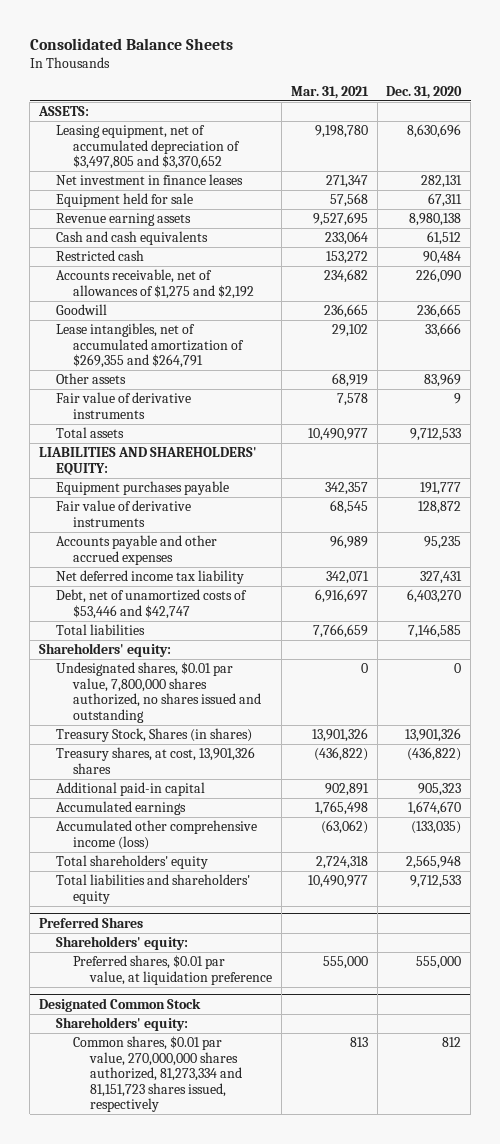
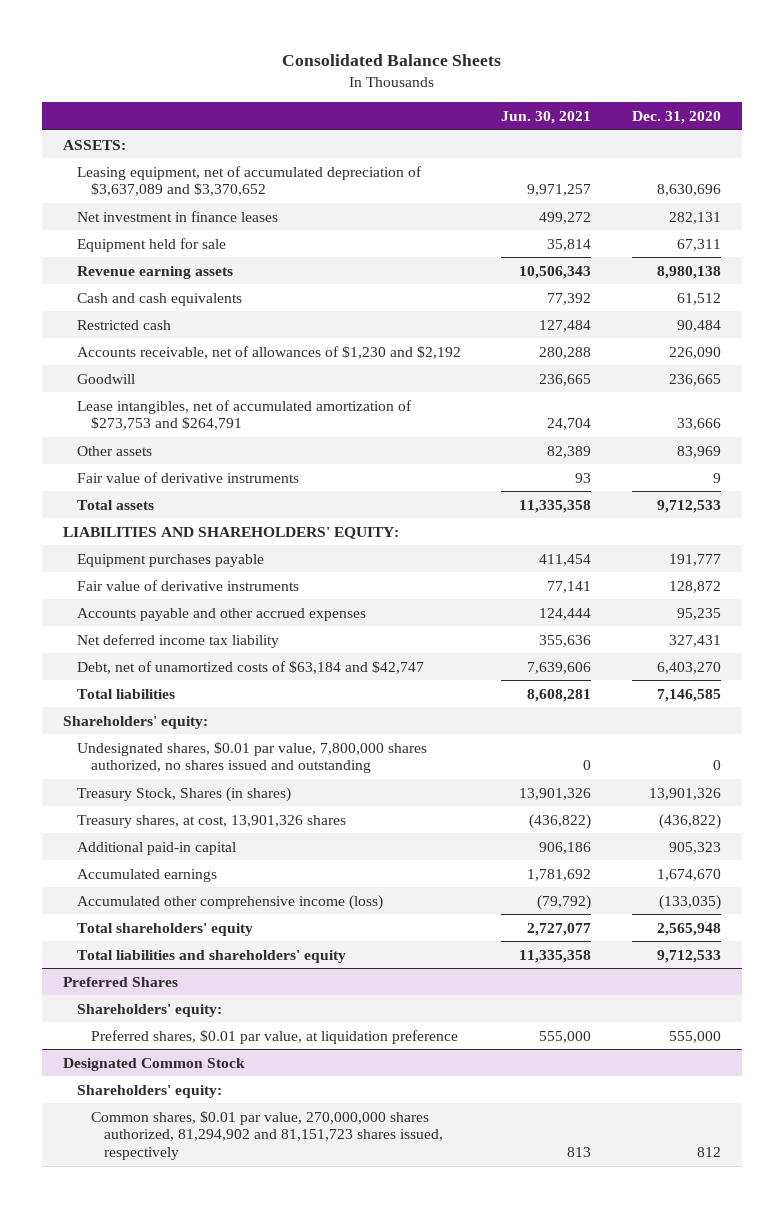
[290,85,369,99] Mar. 31, 2021 -> none
none -> [501,110,592,124] Jun. 30, 2021
[55,125,240,170] Leasing equipment, net of accumulated depreciation of $3,497,805 and $3,370,652 -> [76,165,422,197] Leasing equipment, net of accumulated depreciation of $3,637,089 and $3,370,652
[55,269,254,299] Accounts receivable, net of allowances of $1,275 and $2,192 -> [76,345,461,359] Accounts receivable, net of allowances of $1,230 and $2,192
[55,323,244,369] Lease intangibles, net of accumulated amortization of $269,355 and $264,791 -> [76,399,412,431] Lease intangibles, net of accumulated amortization of $273,753 and $264,791
[55,589,247,619] Debt, net of unamortized costs of $53,446 and $42,747 -> [76,660,424,674] Debt, net of unamortized costs of $63,184 and $42,747
[72,1036,242,1113] Common shares, $0.01 par value, 270,000,000 shares authorized, 81,273,334 and 81,151,723 shares issued, respectively -> [90,1110,444,1161] Common shares, $0.01 par value, 270,000,000 shares authorized, 81,294,902 and 81,151,723 shares issued, respectively

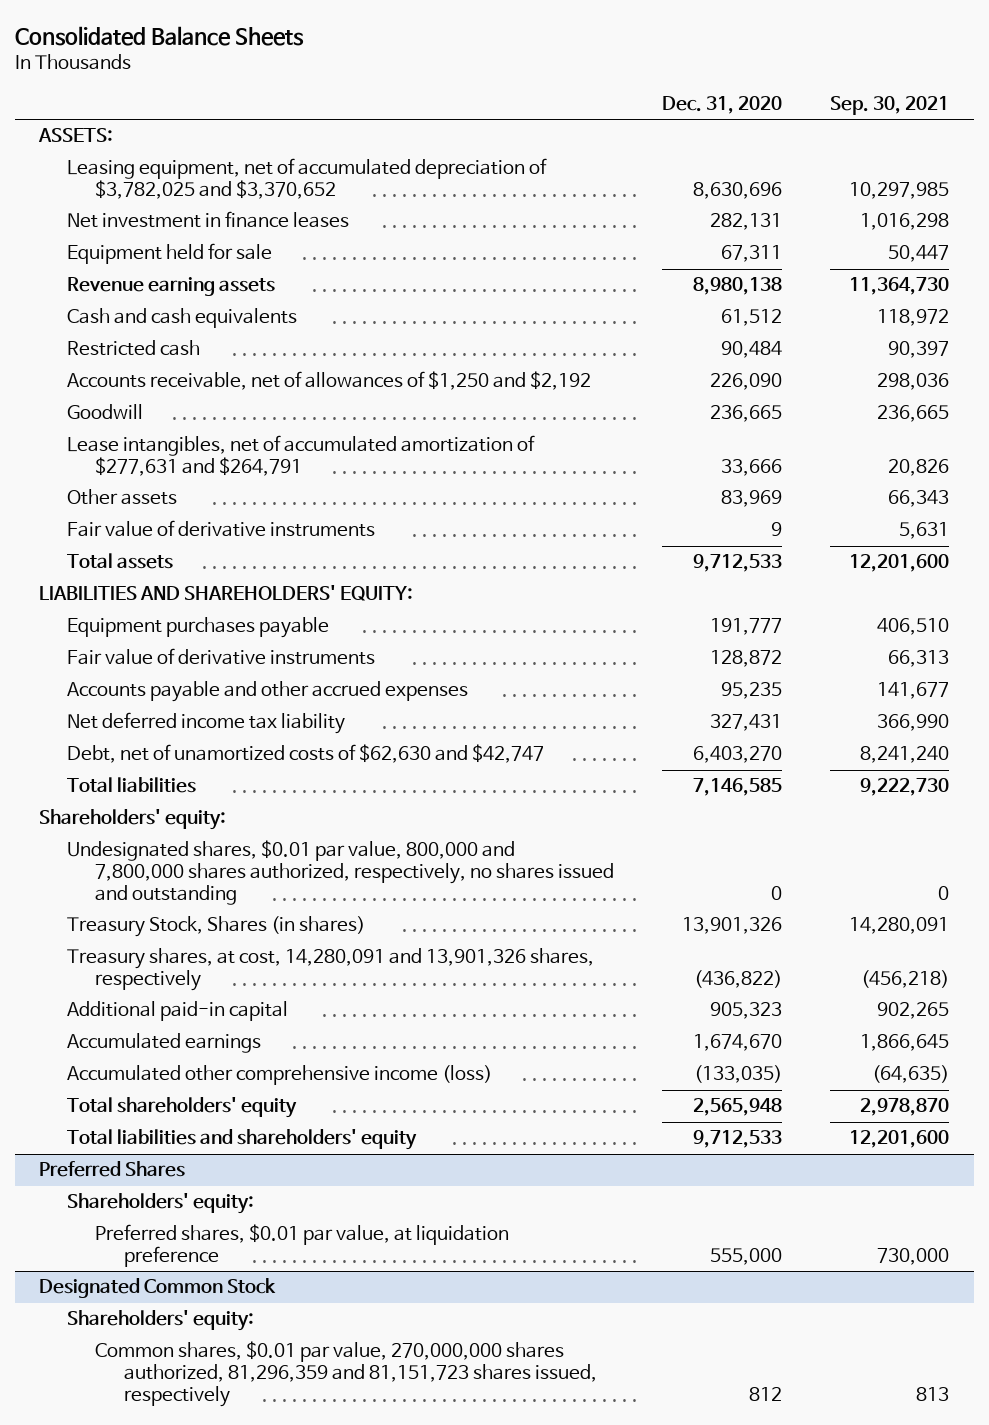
[501,110,592,124] Jun. 30, 2021 -> none
none -> [830,95,950,115] Sep. 30, 2021
[76,165,422,197] Leasing equipment, net of accumulated depreciation of $3,637,089 and $3,370,652 -> [67,158,548,200] Leasing equipment, net of accumulated depreciation of $3,782,025 and $3,370,652
[76,345,461,359] Accounts receivable, net of allowances of $1,230 and $2,192 -> [67,371,592,391] Accounts receivable, net of allowances of $1,250 and $2,192
[76,399,412,431] Lease intangibles, net of accumulated amortization of $273,753 and $264,791 -> [67,435,536,477] Lease intangibles, net of accumulated amortization of $277,631 and $264,791
[76,660,424,674] Debt, net of unamortized costs of $63,184 and $42,747 -> [67,744,545,764] Debt, net of unamortized costs of $62,630 and $42,747
[76,741,427,774] Undesignated shares, $0.01 par value, 7,800,000 shares authorized, no shares issued and outstanding -> [67,840,615,906] Undesignated shares, $0.01 par value, 800,000 and 7,800,000 shares authorized, respectively, no shares issued and outstanding
[76,814,346,828] Treasury shares, at cost, 13,901,326 shares -> [67,948,595,992] Treasury shares, at cost, 14,280,091 and 13,901,326 shares, respectively
[90,1110,444,1161] Common shares, $0.01 par value, 270,000,000 shares authorized, 81,294,902 and 81,151,723 shares issued, respectively -> [95,1341,597,1408] Common shares, $0.01 par value, 270,000,000 shares authorized, 81,296,359 and 81,151,723 shares issued, respectively

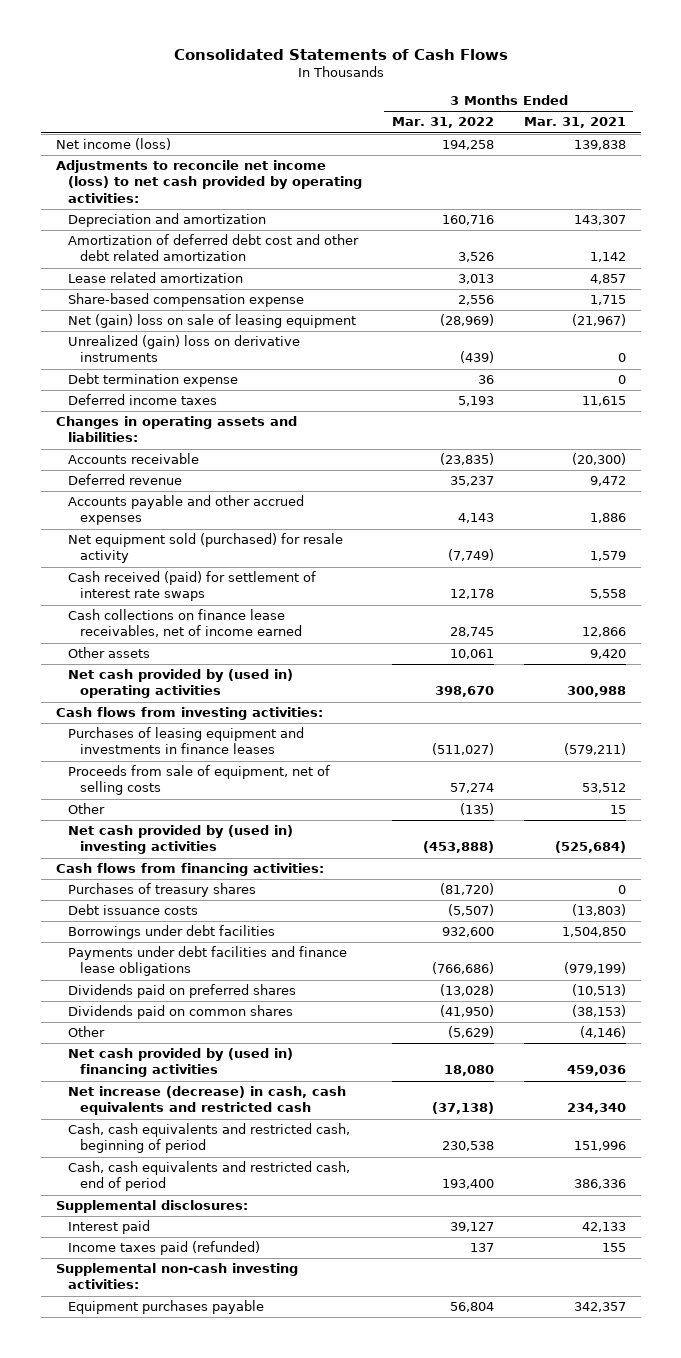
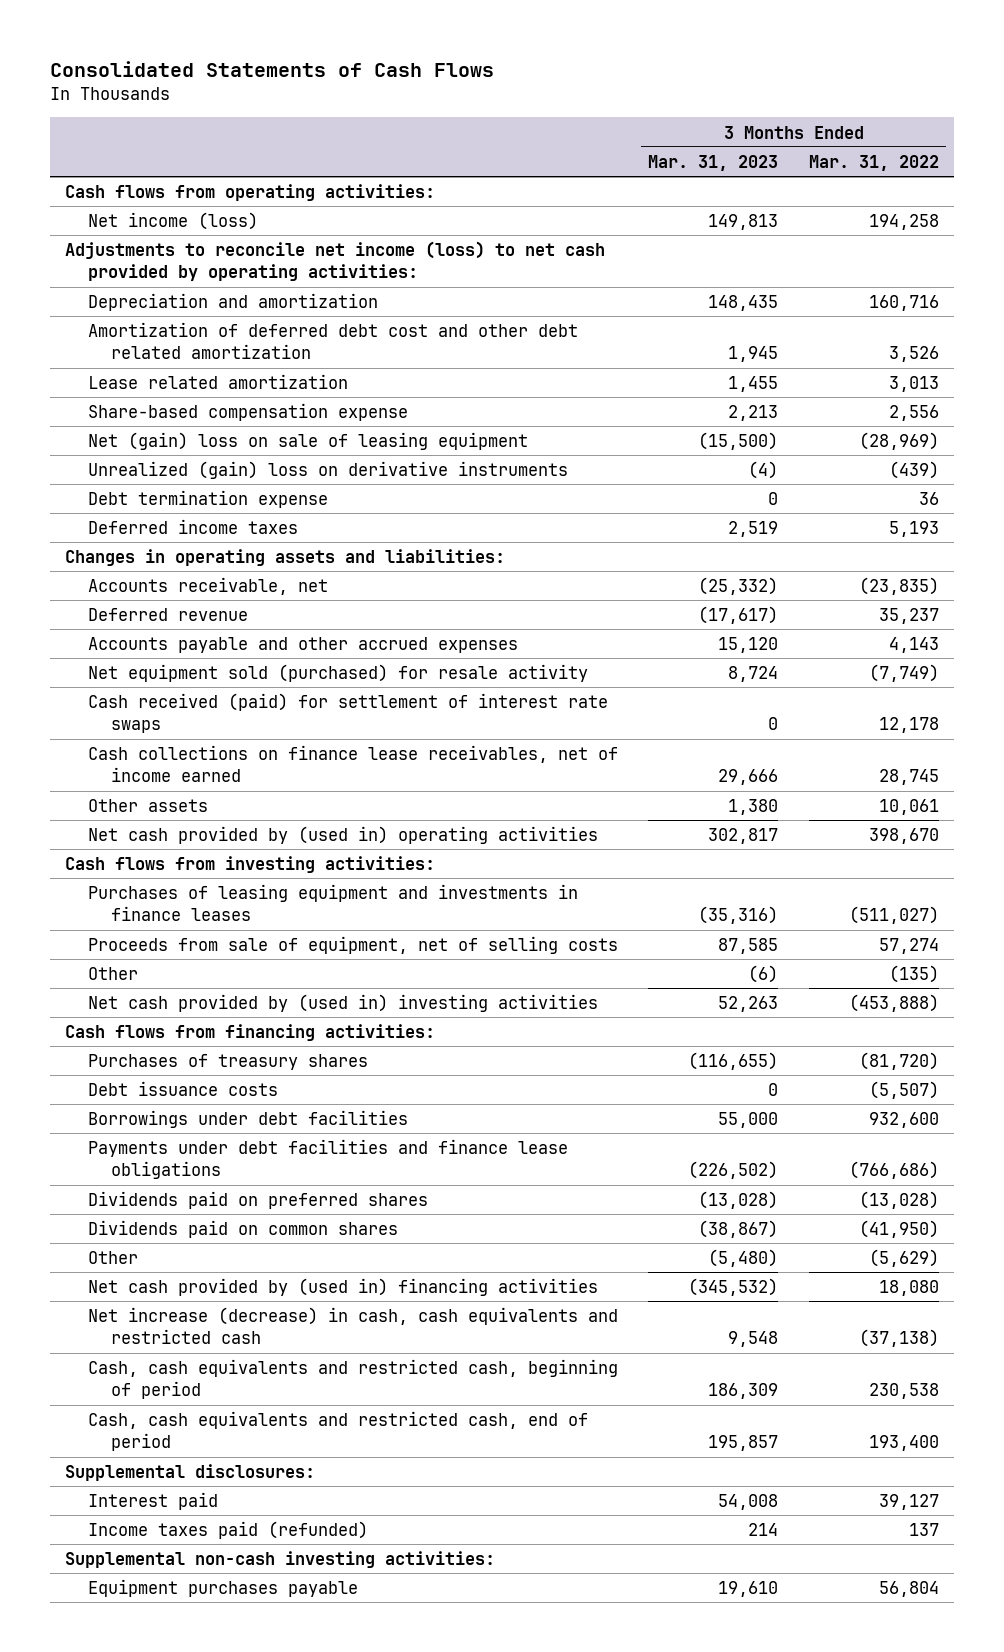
[523,117,626,129] Mar. 31, 2021 -> none
none -> [648,155,779,172] Mar. 31, 2023
none -> [65,184,436,202] Cash flows from operating activities:
[67,453,199,465] Accounts receivable -> [88,577,329,596] Accounts receivable, net

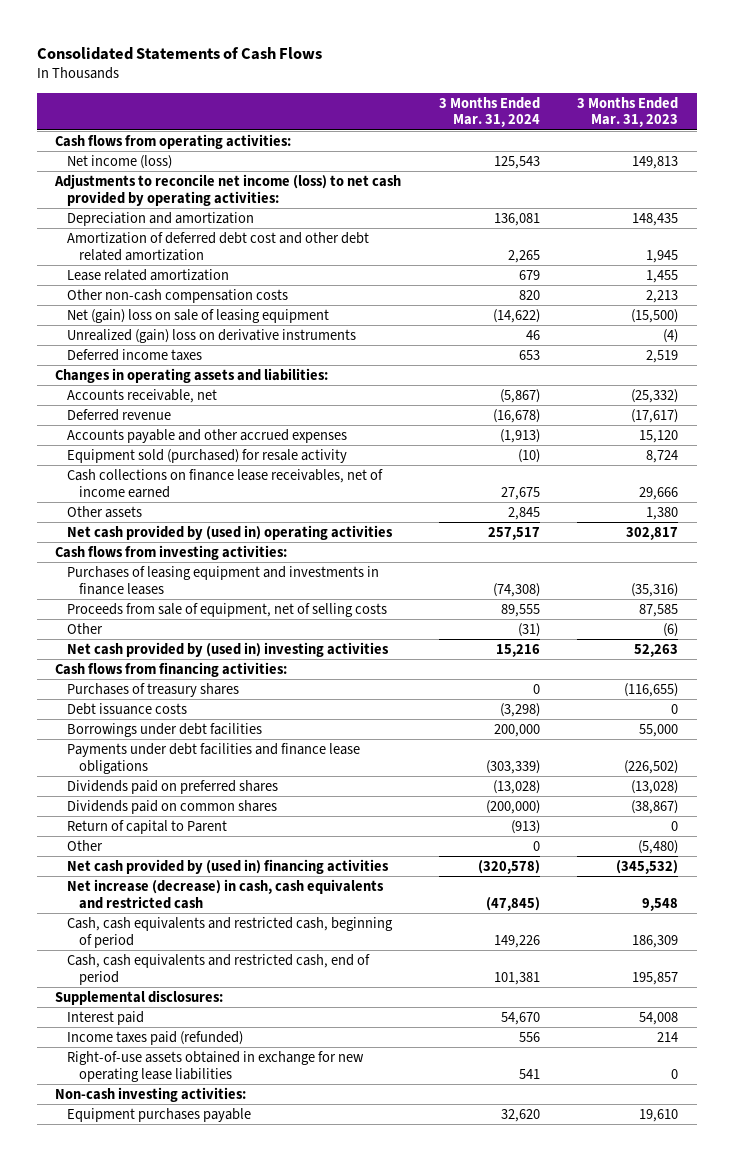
[808,155,939,172] Mar. 31, 2022 -> none
none -> [438,96,540,128] 3 Months Ended Mar. 31, 2024
[88,403,409,422] Share-based compensation expense -> [67,288,289,303] Other non-cash compensation costs
[88,490,329,509] Debt termination expense -> none
[88,693,609,734] Cash received (paid) for settlement of interest rate swaps -> none
[88,664,589,683] Net equipment sold (purchased) for resale activity -> [67,448,348,463] Equipment sold (purchased) for resale activity
none -> [67,819,228,834] Return of capital to Parent
none -> [67,1050,365,1082] Right-of-use assets obtained in exchange for new operating lease liabilities
[65,1551,496,1569] Supplemental non-cash investing activities: -> [55,1086,247,1102] Non-cash investing activities:

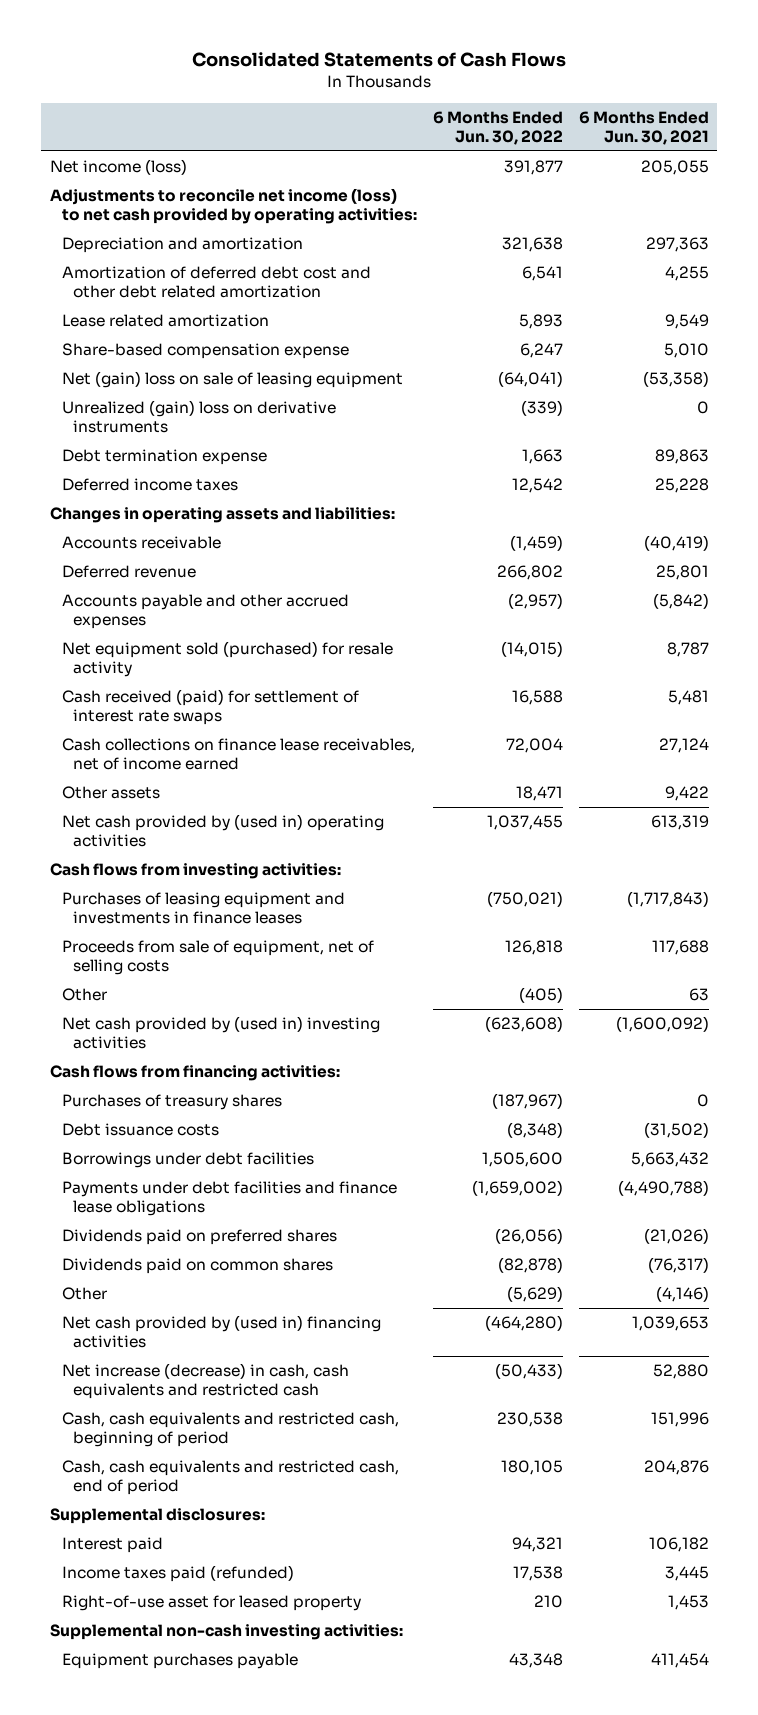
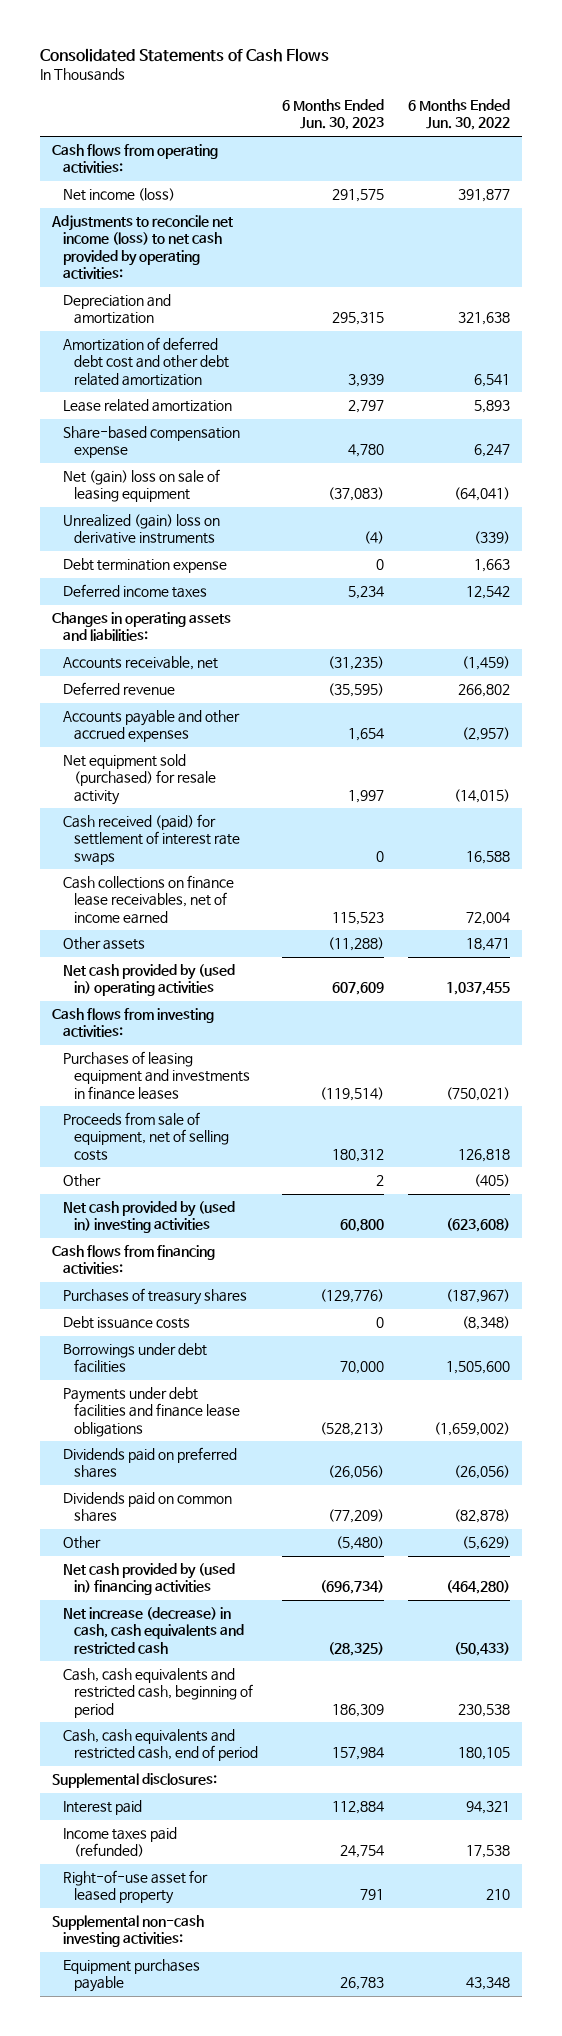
[578,111,709,145] 6 Months Ended Jun. 30, 2021 -> none
none -> [282,99,385,131] 6 Months Ended Jun. 30, 2023
none -> [51,144,218,174] Cash flows from operating activities:
[61,536,221,550] Accounts receivable -> [62,656,218,671] Accounts receivable, net

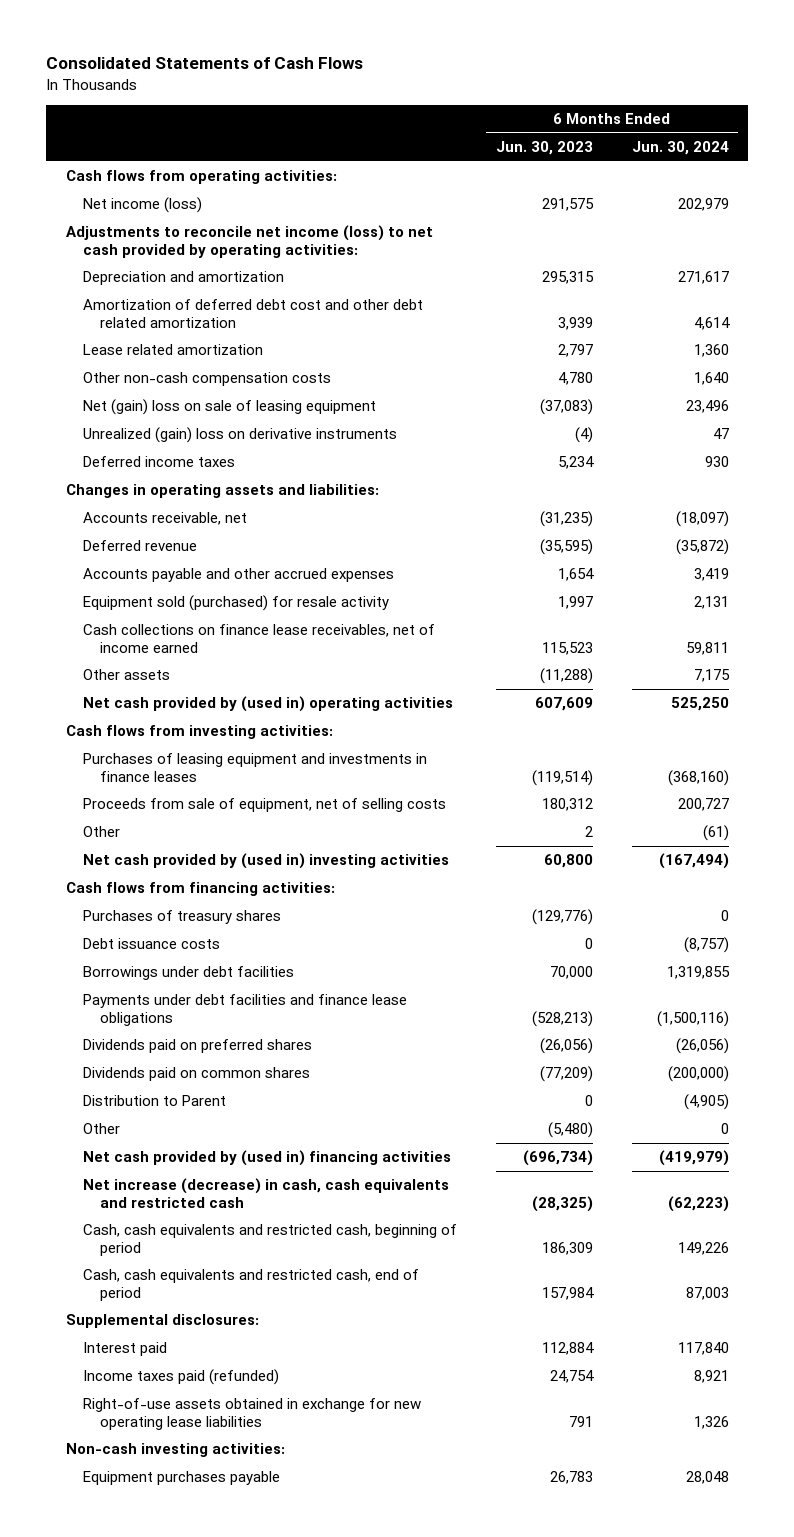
[407,99,510,131] 6 Months Ended Jun. 30, 2022 -> none
none -> [631,141,729,156] Jun. 30, 2024
[62,426,240,459] Share-based compensation expense -> [83,372,332,387] Other non-cash compensation costs
[62,558,227,574] Debt termination expense -> none
[62,814,241,865] Cash received (paid) for settlement of interest rate swaps -> none
[62,754,217,805] Net equipment sold (purchased) for resale activity -> [83,595,390,612] Equipment sold (purchased) for resale activity
none -> [83,1095,227,1107] Distribution to Parent
[62,1870,208,1905] Right-of-use asset for leased property -> [83,1398,422,1430] Right-of-use assets obtained in exchange for new operating lease liabilities
[51,1915,204,1948] Supplemental non-cash investing activities: -> [65,1443,285,1458] Non-cash investing activities:

